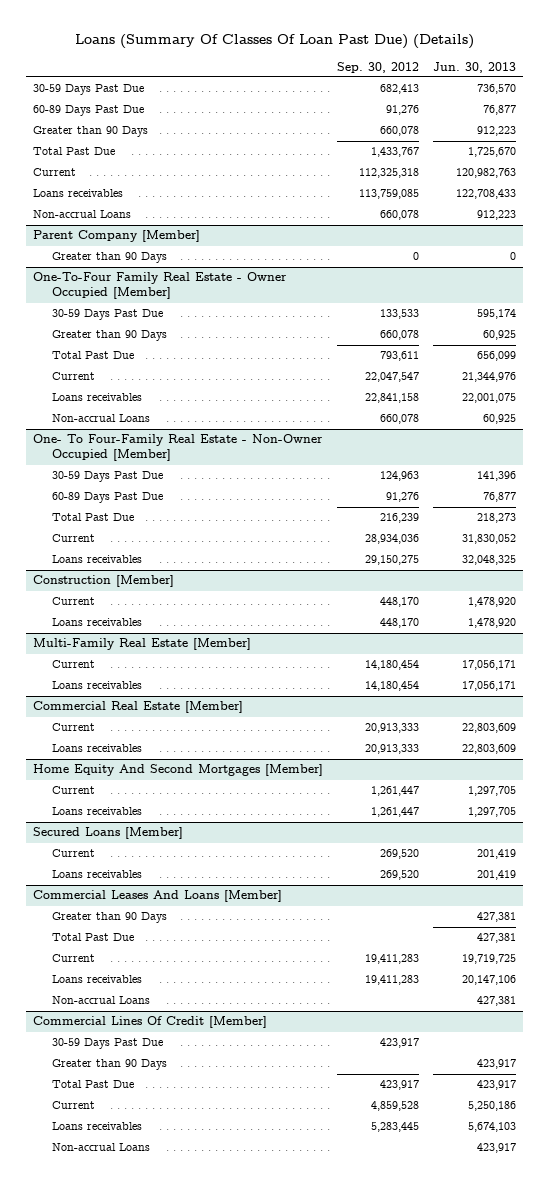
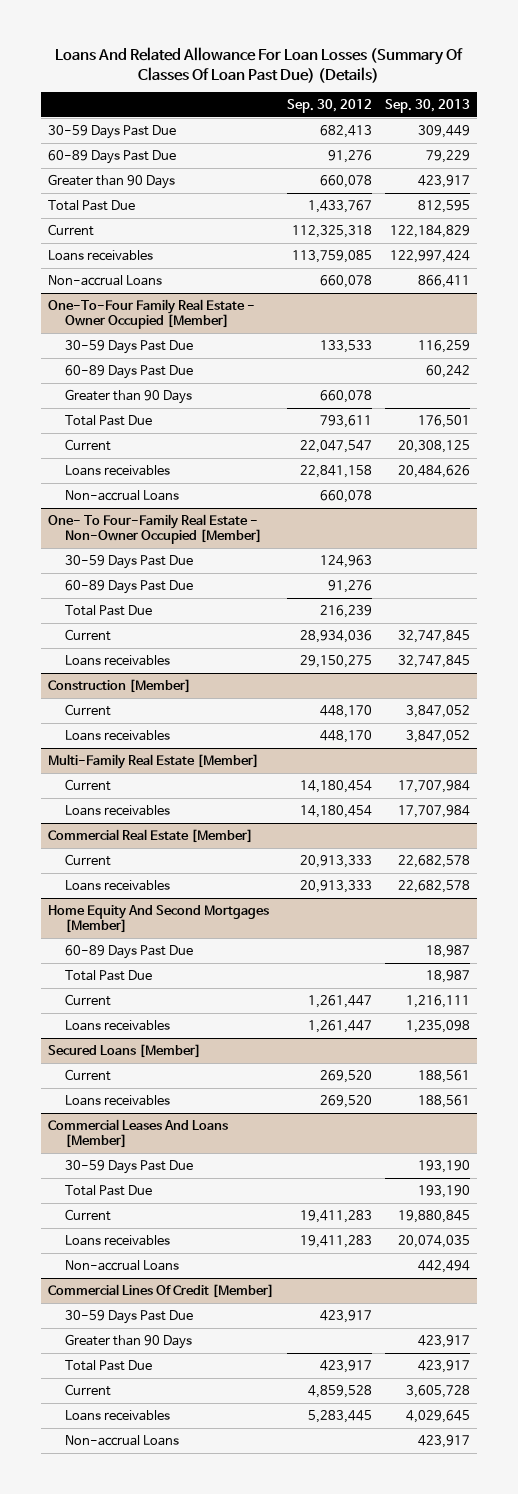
[74,34,474,50] Loans (Summary Of Classes Of Loan Past Due) (Details) -> [54,47,463,83] Loans And Related Allowance For Loan Losses (Summary Of Classes Of Loan Past Due) (Details)
[433,61,517,73] Jun. 30, 2013 -> none
none -> [385,98,471,113] Sep. 30, 2013
[33,230,201,243] Parent Company [Member] -> none
[51,252,167,264] Greater than 90 Days -> none
none -> [64,364,193,379] 60-89 Days Past Due
none -> [64,944,193,959] 60-89 Days Past Due
none -> [64,969,152,981] Total Past Due
[51,912,167,924] Greater than 90 Days -> none
none -> [64,1159,193,1174] 30-59 Days Past Due

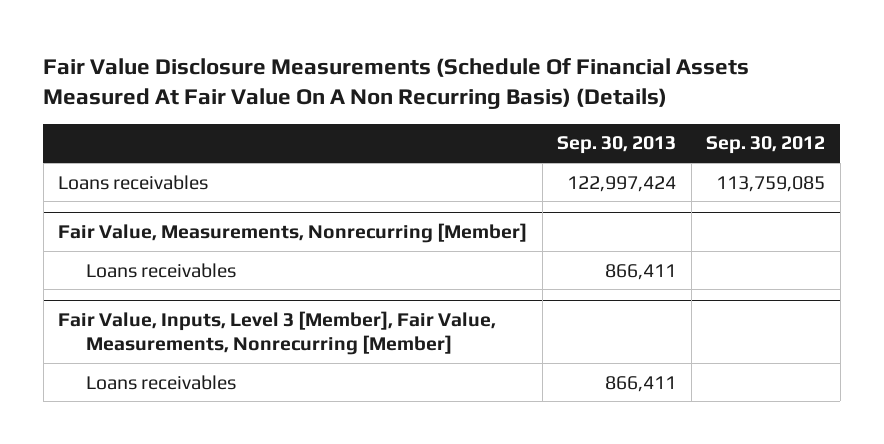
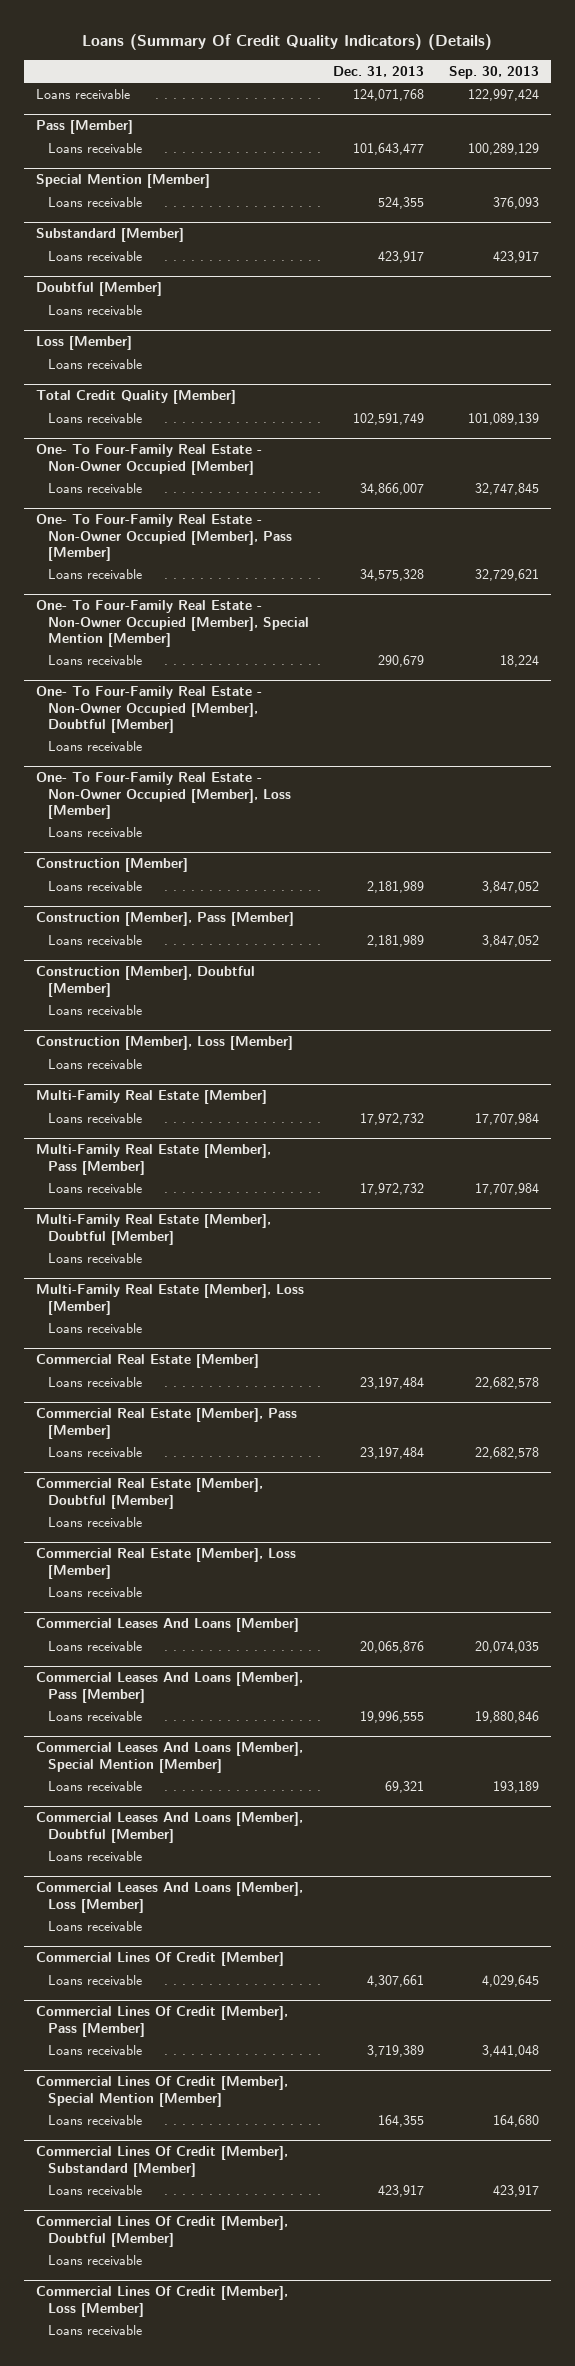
[43,57,750,110] Fair Value Disclosure Measurements (Schedule Of Financial Assets Measured At Fair Value On A Non Recurring Basis) (Details) -> [82,33,493,50] Loans (Summary Of Credit Quality Indicators) (Details)
[706,136,826,155] Sep. 30, 2012 -> none
none -> [333,65,425,77] Dec. 31, 2013
[58,223,528,244] Fair Value, Measurements, Nonrecurring [Member] -> none
[58,311,497,355] Fair Value, Inputs, Level 3 [Member], Fair Value, Measurements, Nonrecurring [Member] -> none
[58,174,209,190] Loans receivables -> [36,89,131,100] Loans receivable
none -> [36,120,134,135] Pass [Member]
[85,262,236,278] Loans receivables -> [47,143,142,154] Loans receivable
[605,263,677,280] 866,411 -> [467,143,539,156] 100,289,129
none -> [36,174,211,189] Special Mention [Member]
[85,374,236,390] Loans receivables -> [47,197,142,208] Loans receivable
[605,375,677,392] 866,411 -> [492,197,539,210] 376,093
none -> [36,228,185,243] Substandard [Member]
none -> [47,251,142,262] Loans receivable
none -> [36,282,163,297] Doubtful [Member]
none -> [47,305,142,316] Loans receivable
none -> [36,336,133,351] Loss [Member]
none -> [47,359,142,370] Loans receivable
none -> [36,390,237,405] Total Credit Quality [Member]
none -> [47,413,142,424] Loans receivable
none -> [36,444,263,475] One- To Four-Family Real Estate - Non-Owner Occupied [Member]
none -> [47,483,142,494] Loans receivable
none -> [36,514,292,561] One- To Four-Family Real Estate - Non-Owner Occupied [Member], Pass [Member]
none -> [47,569,142,580] Loans receivable
none -> [36,600,309,647] One- To Four-Family Real Estate - Non-Owner Occupied [Member], Special Mention [Member]
none -> [47,655,142,666] Loans receivable
none -> [36,686,263,733] One- To Four-Family Real Estate - Non-Owner Occupied [Member], Doubtful [Member]
none -> [47,741,142,752] Loans receivable
none -> [36,772,291,819] One- To Four-Family Real Estate - Non-Owner Occupied [Member], Loss [Member]
none -> [47,827,142,838] Loans receivable
none -> [36,858,189,873] Construction [Member]
none -> [47,881,142,892] Loans receivable
none -> [36,912,295,927] Construction [Member], Pass [Member]
none -> [47,935,142,946] Loans receivable
none -> [36,966,256,997] Construction [Member], Doubtful [Member]
none -> [47,1005,142,1016] Loans receivable
none -> [36,1036,294,1051] Construction [Member], Loss [Member]
none -> [47,1059,142,1070] Loans receivable
none -> [36,1090,268,1105] Multi-Family Real Estate [Member]
none -> [47,1113,142,1124] Loans receivable
none -> [36,1144,272,1175] Multi-Family Real Estate [Member], Pass [Member]
none -> [47,1183,142,1194] Loans receivable
none -> [36,1214,272,1245] Multi-Family Real Estate [Member], Doubtful [Member]
none -> [47,1253,142,1264] Loans receivable
none -> [36,1284,305,1315] Multi-Family Real Estate [Member], Loss [Member]
none -> [47,1323,142,1334] Loans receivable
none -> [36,1354,260,1369] Commercial Real Estate [Member]
none -> [47,1377,142,1388] Loans receivable
none -> [36,1408,298,1439] Commercial Real Estate [Member], Pass [Member]
none -> [47,1447,142,1458] Loans receivable
none -> [36,1478,264,1509] Commercial Real Estate [Member], Doubtful [Member]
none -> [47,1517,142,1528] Loans receivable
none -> [36,1548,297,1579] Commercial Real Estate [Member], Loss [Member]
none -> [47,1587,142,1598] Loans receivable
none -> [36,1618,300,1633] Commercial Leases And Loans [Member]
none -> [47,1641,142,1652] Loans receivable
none -> [36,1672,304,1703] Commercial Leases And Loans [Member], Pass [Member]
none -> [47,1711,142,1722] Loans receivable
none -> [36,1742,304,1773] Commercial Leases And Loans [Member], Special Mention [Member]
none -> [47,1781,142,1792] Loans receivable
none -> [36,1812,304,1843] Commercial Leases And Loans [Member], Doubtful [Member]
none -> [47,1851,142,1862] Loans receivable
none -> [36,1882,304,1913] Commercial Leases And Loans [Member], Loss [Member]
none -> [47,1921,142,1932] Loans receivable
none -> [36,1952,285,1967] Commercial Lines Of Credit [Member]
none -> [47,1975,142,1986] Loans receivable
none -> [36,2006,289,2037] Commercial Lines Of Credit [Member], Pass [Member]
none -> [47,2045,142,2056] Loans receivable
none -> [36,2076,289,2107] Commercial Lines Of Credit [Member], Special Mention [Member]
none -> [47,2115,142,2126] Loans receivable
none -> [36,2146,289,2177] Commercial Lines Of Credit [Member], Substandard [Member]
none -> [47,2185,142,2196] Loans receivable
none -> [36,2216,289,2247] Commercial Lines Of Credit [Member], Doubtful [Member]
none -> [47,2255,142,2266] Loans receivable
none -> [36,2286,289,2317] Commercial Lines Of Credit [Member], Loss [Member]
none -> [47,2325,142,2336] Loans receivable

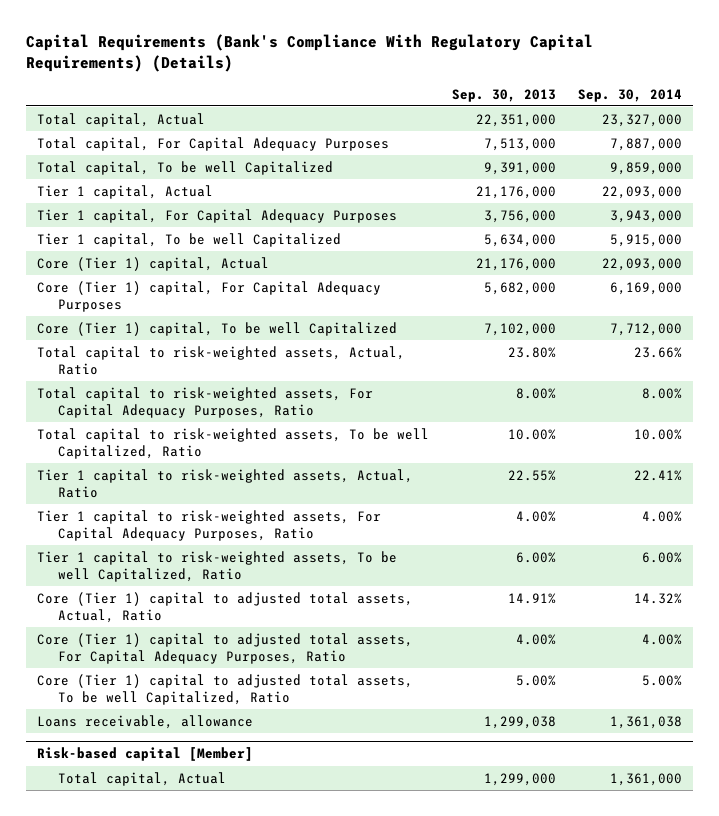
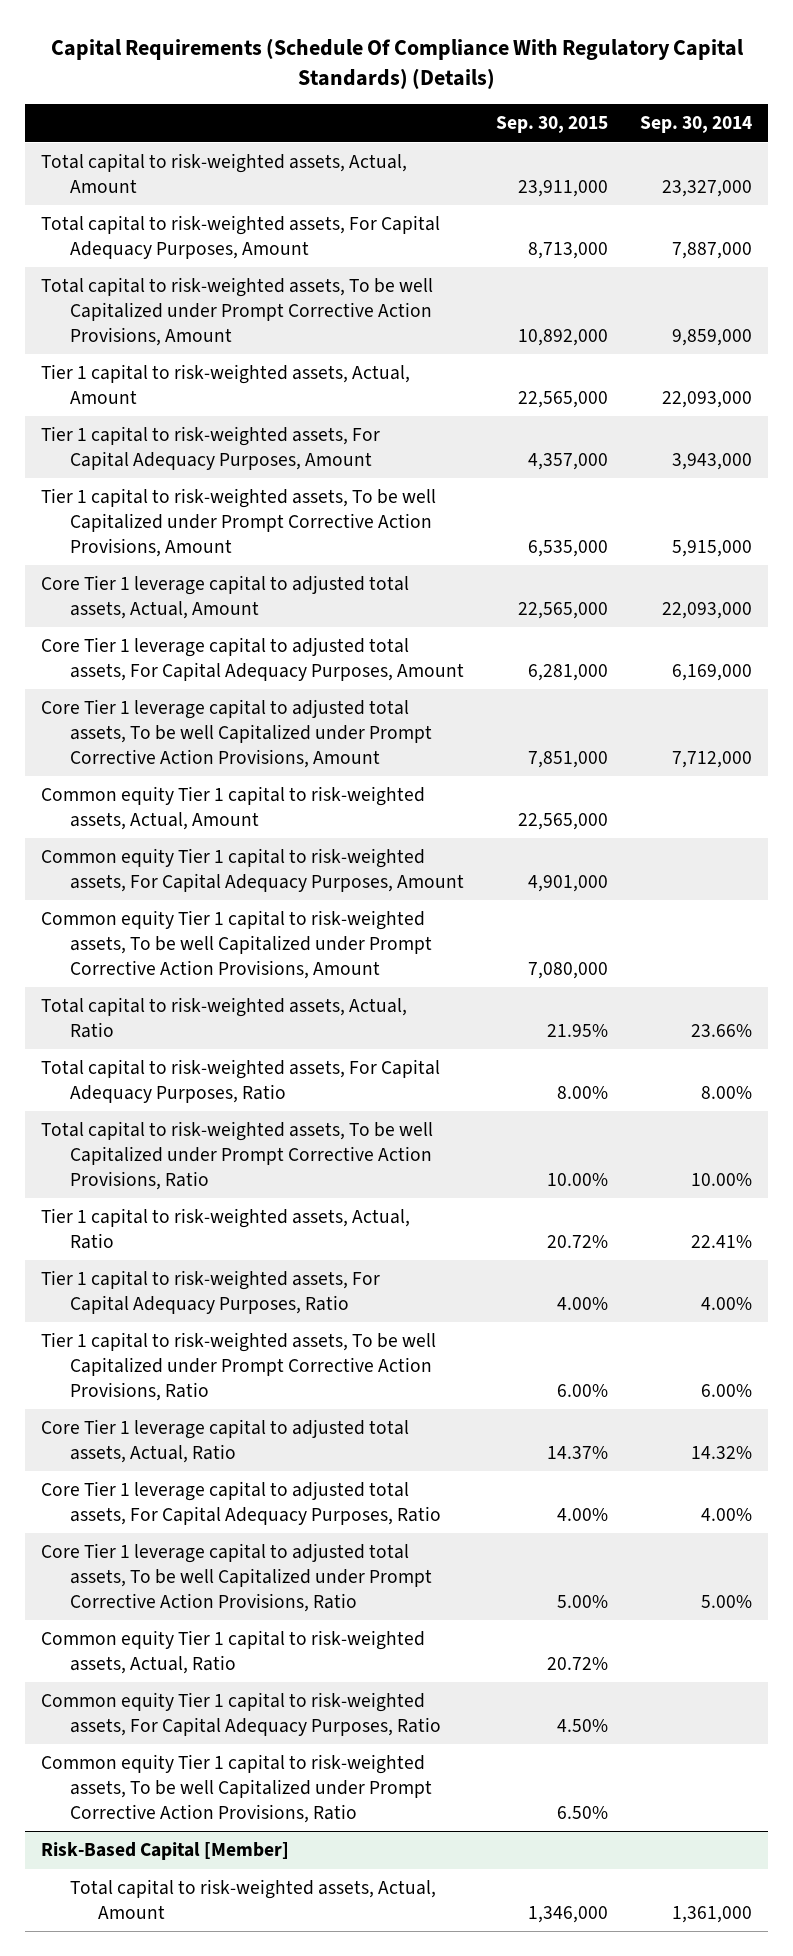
[26,34,594,73] Capital Requirements (Bank's Compliance With Regulatory Capital Requirements) (Details) -> [50,38,744,89] Capital Requirements (Schedule Of Compliance With Regulatory Capital Standards) (Details)
[451,88,556,102] Sep. 30, 2013 -> none
none -> [495,116,608,134] Sep. 30, 2015
[37,112,206,127] Total capital, Actual -> [41,153,408,193] Total capital to risk-weighted assets, Actual, Amount
[37,136,390,151] Total capital, For Capital Adequacy Purposes -> [41,215,441,259] Total capital to risk-weighted assets, For Capital Adequacy Purposes, Amount
[37,160,334,175] Total capital, To be well Capitalized -> [41,277,434,346] Total capital to risk-weighted assets, To be well Capitalized under Prompt Corrective Action Provisions, Amount
[37,184,214,199] Tier 1 capital, Actual -> [41,364,411,404] Tier 1 capital to risk-weighted assets, Actual, Amount
[37,208,398,223] Tier 1 capital, For Capital Adequacy Purposes -> [41,426,381,470] Tier 1 capital to risk-weighted assets, For Capital Adequacy Purposes, Amount
[37,232,342,247] Tier 1 capital, To be well Capitalized -> [41,488,437,557] Tier 1 capital to risk-weighted assets, To be well Capitalized under Prompt Corrective Action Provisions, Amount
[37,256,270,271] Core (Tier 1) capital, Actual -> [41,575,410,619] Core Tier 1 leverage capital to adjusted total assets, Actual, Amount
[37,280,382,313] Core (Tier 1) capital, For Capital Adequacy Purposes -> [41,637,464,681] Core Tier 1 leverage capital to adjusted total assets, For Capital Adequacy Purposes, Amount
[37,321,398,336] Core (Tier 1) capital, To be well Capitalized -> [41,699,432,768] Core Tier 1 leverage capital to adjusted total assets, To be well Capitalized under Prompt Corrective Action Provisions, Amount
none -> [41,786,426,830] Common equity Tier 1 capital to risk-weighted assets, Actual, Amount
none -> [41,848,464,892] Common equity Tier 1 capital to risk-weighted assets, For Capital Adequacy Purposes, Amount
none -> [41,910,432,979] Common equity Tier 1 capital to risk-weighted assets, To be well Capitalized under Prompt Corrective Action Provisions, Amount
[37,427,430,460] Total capital to risk-weighted assets, To be well Capitalized, Ratio -> [41,1121,434,1190] Total capital to risk-weighted assets, To be well Capitalized under Prompt Corrective Action Provisions, Ratio
[37,714,254,729] Loans receivable, allowance -> none
[37,550,398,583] Tier 1 capital to risk-weighted assets, To be well Capitalized, Ratio -> [41,1332,437,1401] Tier 1 capital to risk-weighted assets, To be well Capitalized under Prompt Corrective Action Provisions, Ratio
[37,591,414,624] Core (Tier 1) capital to adjusted total assets, Actual, Ratio -> [41,1419,410,1463] Core Tier 1 leverage capital to adjusted total assets, Actual, Ratio
[37,632,414,665] Core (Tier 1) capital to adjusted total assets, For Capital Adequacy Purposes, Ratio -> [41,1481,441,1525] Core Tier 1 leverage capital to adjusted total assets, For Capital Adequacy Purposes, Ratio
[37,673,414,706] Core (Tier 1) capital to adjusted total assets, To be well Capitalized, Ratio -> [41,1543,432,1612] Core Tier 1 leverage capital to adjusted total assets, To be well Capitalized under Prompt Corrective Action Provisions, Ratio
none -> [41,1630,426,1674] Common equity Tier 1 capital to risk-weighted assets, Actual, Ratio
none -> [41,1692,441,1736] Common equity Tier 1 capital to risk-weighted assets, For Capital Adequacy Purposes, Ratio
none -> [41,1754,432,1823] Common equity Tier 1 capital to risk-weighted assets, To be well Capitalized under Prompt Corrective Action Provisions, Ratio
[37,747,254,762] Risk-based capital [Member] -> [41,1842,290,1861] Risk-Based Capital [Member]
[58,771,227,786] Total capital, Actual -> [69,1879,436,1919] Total capital to risk-weighted assets, Actual, Amount

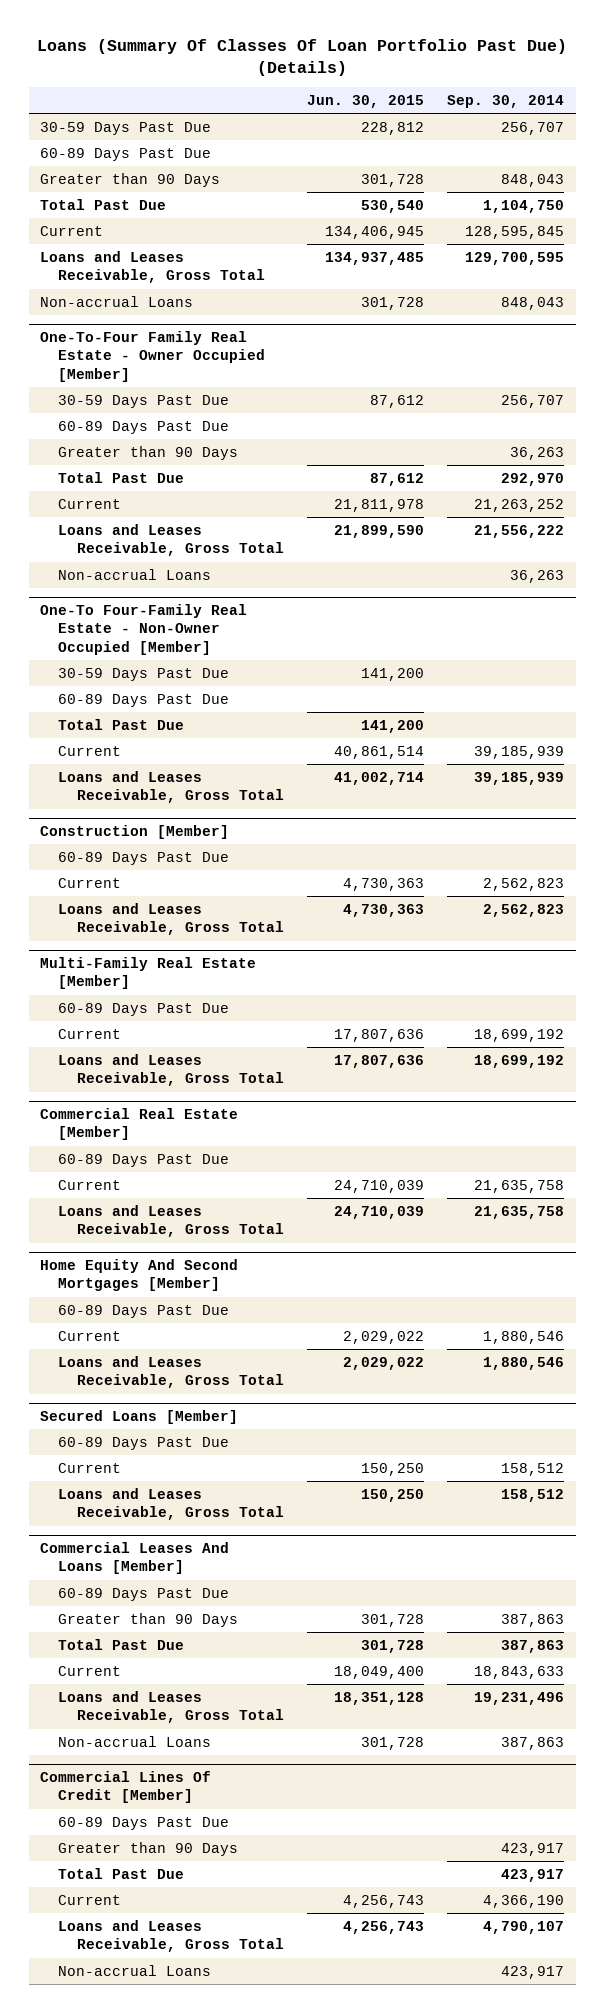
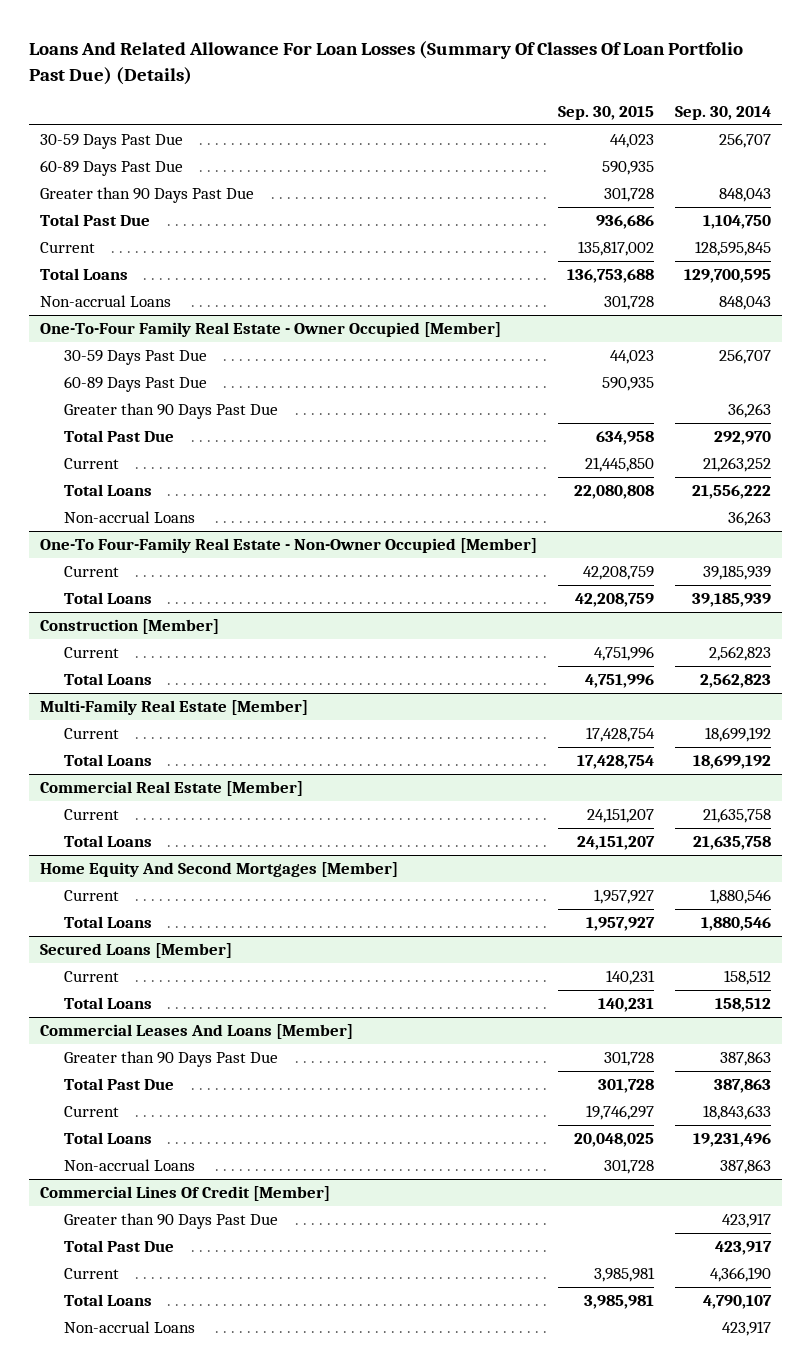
[37,38,568,76] Loans (Summary Of Classes Of Loan Portfolio Past Due) (Details) -> [29,40,744,85] Loans And Related Allowance For Loan Losses (Summary Of Classes Of Loan Portfolio Past Due) (Details)
[306,95,424,109] Jun. 30, 2015 -> none
none -> [557,105,654,120] Sep. 30, 2015
[40,172,221,187] Greater than 90 Days -> [39,187,254,204] Greater than 90 Days Past Due
[40,250,266,284] Loans and Leases Receivable, Gross Total -> [39,268,128,281] Total Loans
[58,445,239,460] Greater than 90 Days -> [63,403,278,420] Greater than 90 Days Past Due
[58,523,284,557] Loans and Leases Receivable, Gross Total -> [63,484,152,497] Total Loans
[58,667,230,681] 30-59 Days Past Due -> none
[58,693,230,707] 60-89 Days Past Due -> none
[58,718,185,730] Total Past Due -> none
[58,770,284,804] Loans and Leases Receivable, Gross Total -> [63,592,152,605] Total Loans
[58,851,230,865] 60-89 Days Past Due -> none
[58,902,284,936] Loans and Leases Receivable, Gross Total -> [63,673,152,686] Total Loans
[58,1002,230,1016] 60-89 Days Past Due -> none
[58,1053,284,1087] Loans and Leases Receivable, Gross Total -> [63,754,152,767] Total Loans
[58,1153,230,1167] 60-89 Days Past Due -> none
[58,1204,284,1238] Loans and Leases Receivable, Gross Total -> [63,835,152,848] Total Loans
[58,1304,230,1318] 60-89 Days Past Due -> none
[58,1355,284,1389] Loans and Leases Receivable, Gross Total -> [63,916,152,929] Total Loans
[58,1436,230,1450] 60-89 Days Past Due -> none
[58,1487,284,1521] Loans and Leases Receivable, Gross Total -> [63,997,152,1010] Total Loans
[58,1587,230,1601] 60-89 Days Past Due -> none
[58,1612,239,1627] Greater than 90 Days -> [63,1051,278,1068] Greater than 90 Days Past Due
[58,1690,284,1724] Loans and Leases Receivable, Gross Total -> [63,1132,152,1145] Total Loans
[58,1816,230,1830] 60-89 Days Past Due -> none
[58,1841,239,1856] Greater than 90 Days -> [63,1213,278,1230] Greater than 90 Days Past Due
[58,1919,284,1953] Loans and Leases Receivable, Gross Total -> [63,1294,152,1307] Total Loans

